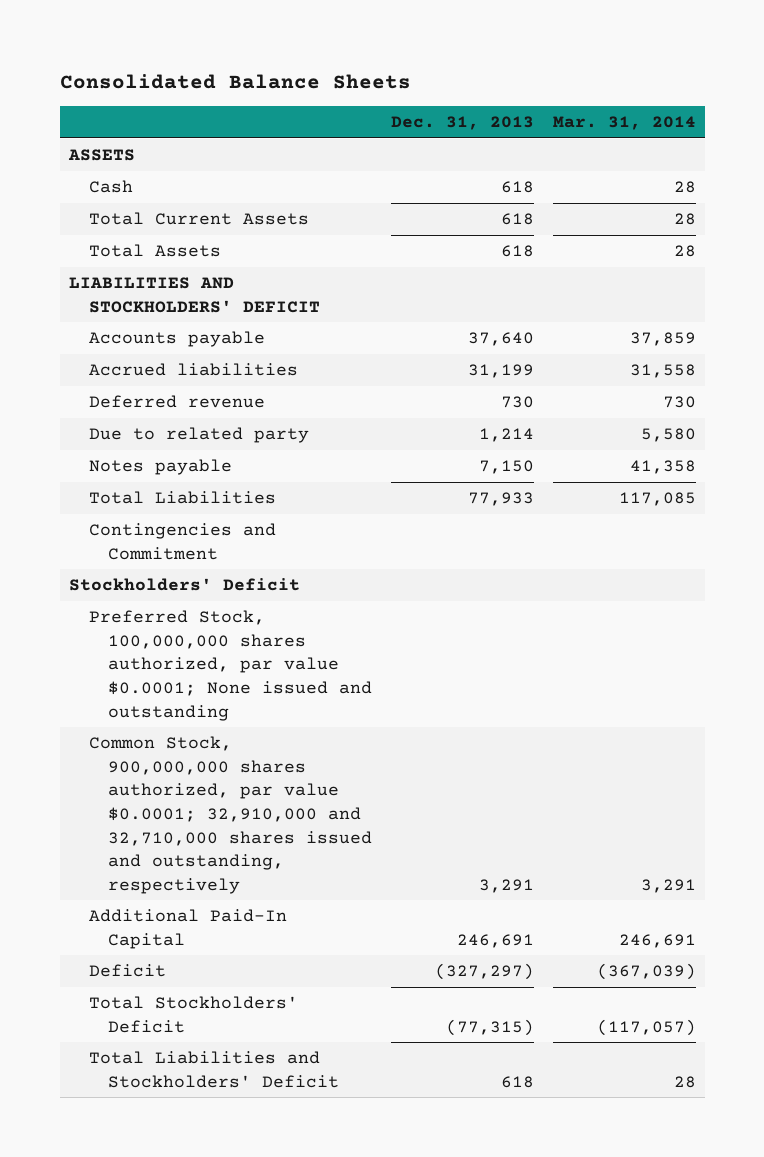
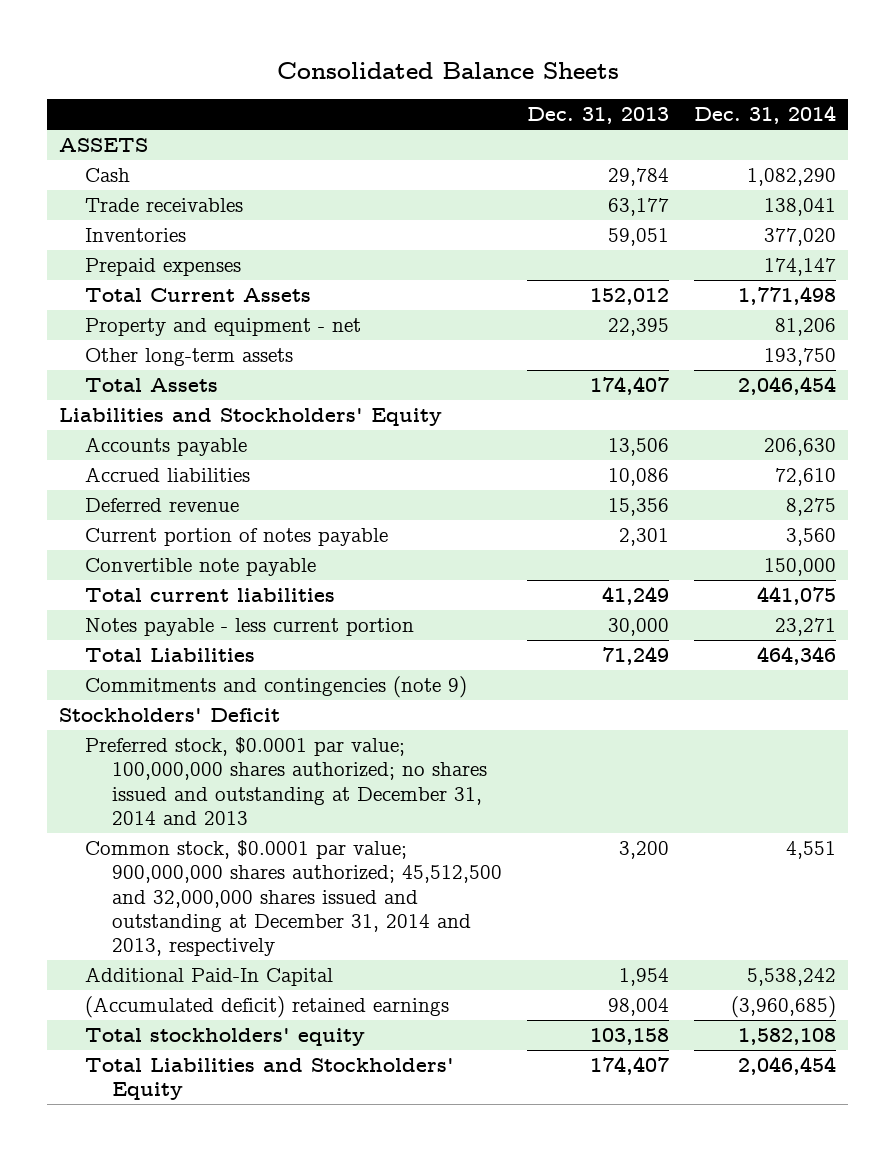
[552,116,696,131] Mar. 31, 2014 -> none
none -> [693,105,836,125] Dec. 31, 2014
[88,427,309,444] Due to related party -> none
[500,181,534,194] 618 -> [607,168,669,187] 29,784
none -> [85,198,244,213] Trade receivables
none -> [85,228,187,243] Inventories
none -> [85,258,242,277] Prepaid expenses
[500,213,534,226] 618 -> [589,288,669,306] 152,012
none -> [85,318,362,337] Property and equipment - net
none -> [85,348,294,367] Other long-term assets
[500,245,534,258] 618 -> [589,376,669,396] 174,407
[68,277,320,313] LIABILITIES AND STOCKHOLDERS' DEFICIT -> [59,408,443,427] Liabilities and Stockholders' Equity
[467,332,534,347] 37,640 -> [607,438,669,457] 13,506
[467,364,534,379] 31,199 -> [607,468,669,487] 10,086
[500,396,534,409] 730 -> [607,498,669,517] 15,356
[88,459,232,476] Notes payable -> [85,528,389,547] Current portion of notes payable
[478,460,534,475] 7,150 -> [618,528,669,547] 2,301
none -> [85,558,317,577] Convertible note payable
none -> [85,588,336,603] Total current liabilities
none -> [85,618,415,637] Notes payable - less current portion
[467,492,534,507] 77,933 -> [601,646,669,666] 71,249
[88,523,276,560] Contingencies and Commitment -> [85,676,468,699] Commitments and contingencies (note 9)
[88,610,373,721] Preferred Stock, 100,000,000 shares authorized, par value $0.0001; None issued and outstanding -> [85,737,487,826] Preferred stock, $0.0001 par value; 100,000,000 shares authorized; no shares issued and outstanding at December 31, 2014 and 2013
[88,736,373,894] Common Stock, 900,000,000 shares authorized, par value $0.0001; 32,910,000 and 32,710,000 shares issued and outstanding, respectively -> [85,840,502,957] Common stock, $0.0001 par value; 900,000,000 shares authorized; 45,512,500 and 32,000,000 shares issued and outstanding at December 31, 2014 and 2013, respectively
[478,878,534,893] 3,291 -> [618,841,669,860] 3,200
[456,933,534,948] 246,691 -> [618,968,669,987] 1,954
[88,964,166,978] Deficit -> [85,996,450,1019] (Accumulated deficit) retained earnings
[434,963,534,981] (327,297) -> [607,998,669,1017] 98,004
[88,996,298,1033] Total Stockholders' Deficit -> [85,1028,366,1047] Total stockholders' equity
[445,1018,534,1036] (77,315) -> [589,1028,669,1046] 103,158
[88,1051,340,1088] Total Liabilities and Stockholders' Deficit -> [85,1058,455,1101] Total Liabilities and Stockholders' Equity
[500,1075,534,1088] 618 -> [589,1056,669,1076] 174,407

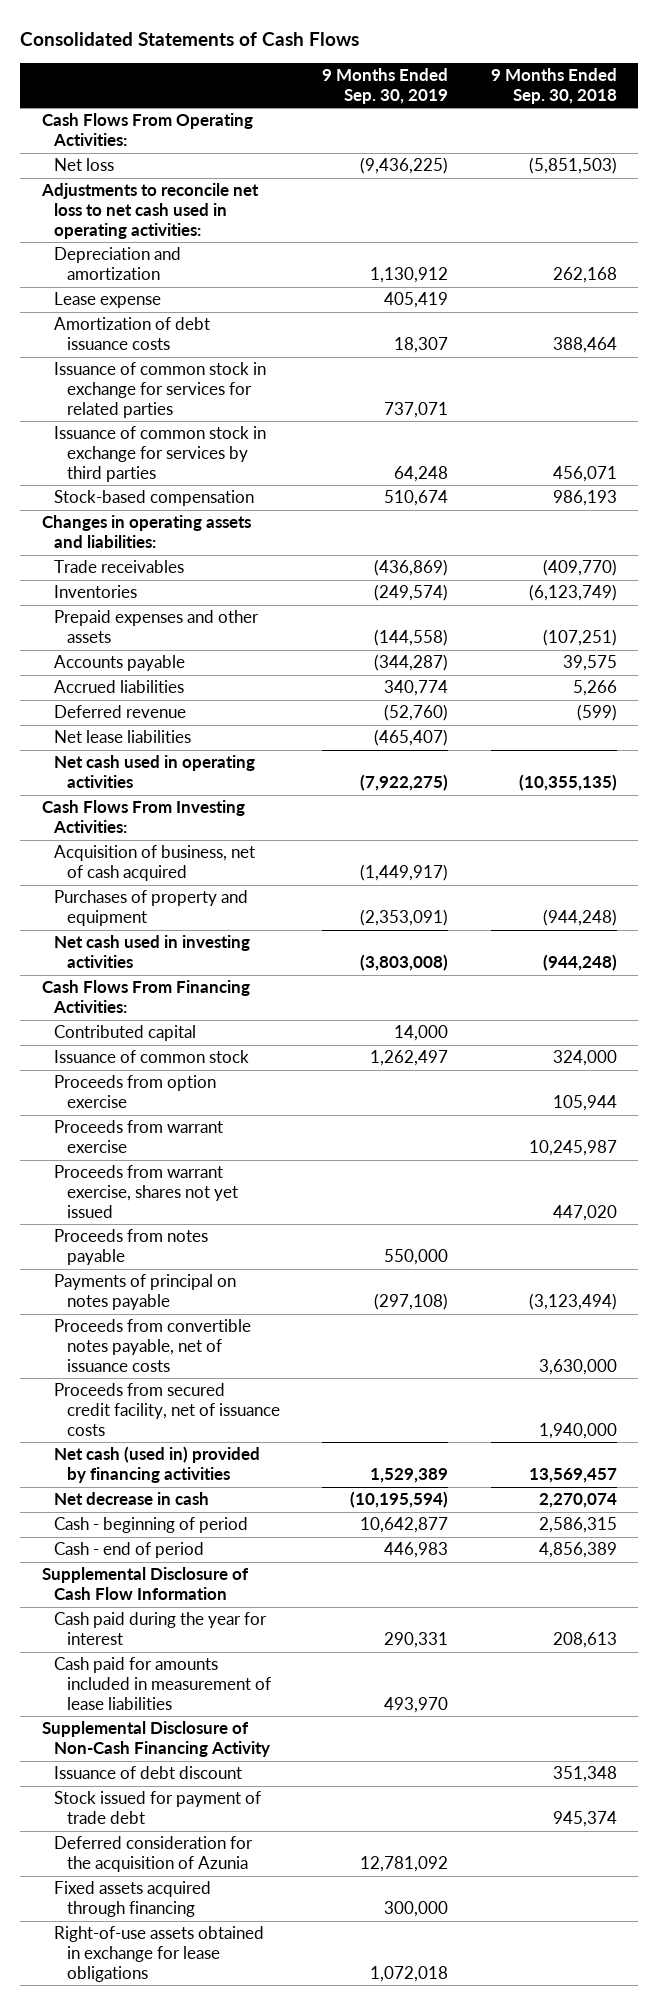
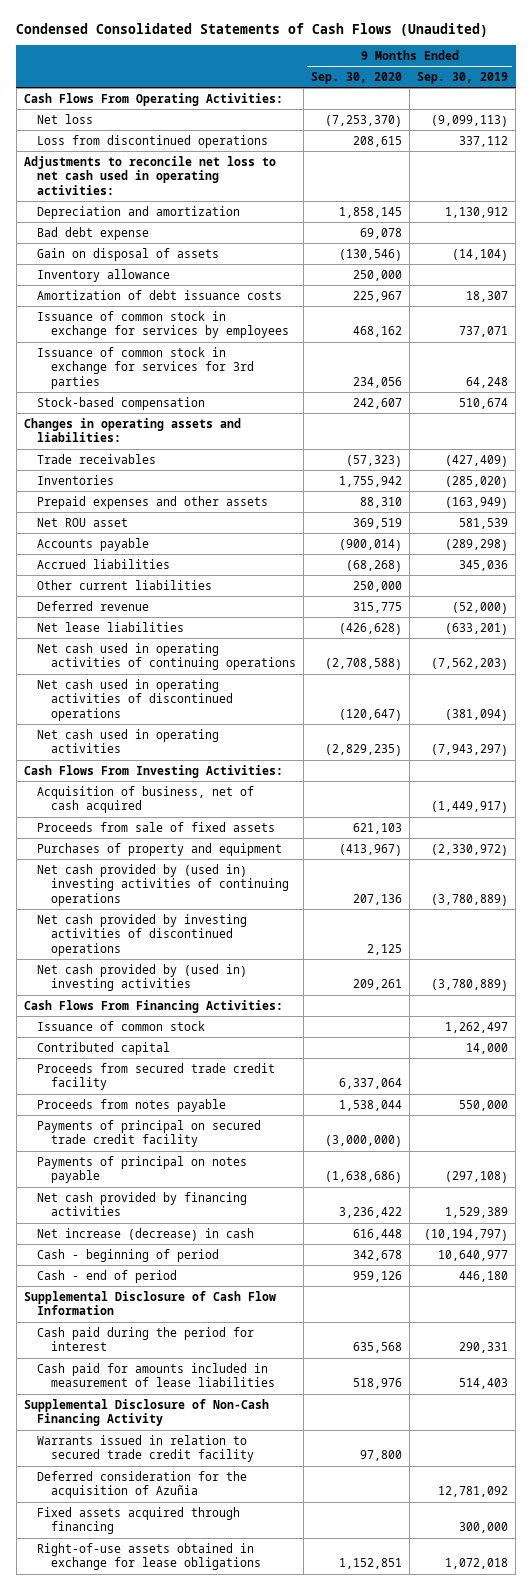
[20,32,360,47] Consolidated Statements of Cash Flows -> [16,22,489,37] Condensed Consolidated Statements of Cash Flows (Unaudited)
[490,68,617,104] 9 Months Ended Sep. 30, 2018 -> none
none -> [311,71,403,84] Sep. 30, 2020
[360,157,449,175] (9,436,225) -> [431,114,509,127] (9,099,113)
none -> [37,134,269,148] Loss from discontinued operations
[54,292,162,309] Lease expense -> none
none -> [37,226,150,240] Bad debt expense
none -> [37,247,220,261] Gain on disposal of assets
none -> [37,268,171,282] Inventory allowance
[54,362,267,418] Issuance of common stock in exchange for services for related parties -> [37,310,290,339] Issuance of common stock in exchange for services by employees
[54,426,267,482] Issuance of common stock in exchange for services by third parties -> [37,346,255,389] Issuance of common stock in exchange for services for 3rd parties
[374,559,449,577] (436,869) -> [445,454,509,467] (427,409)
[374,584,449,602] (249,574) -> [445,475,509,488] (285,020)
[374,629,449,647] (144,558) -> [445,496,509,509] (163,949)
none -> [37,517,129,527] Net ROU asset
[374,654,449,672] (344,287) -> [445,538,509,551] (289,298)
[384,680,449,697] 340,774 -> [459,559,509,571] 345,036
none -> [37,579,213,590] Other current liabilities
[384,704,449,722] (52,760) -> [452,601,509,614] (52,000)
[374,729,449,747] (465,407) -> [445,622,509,635] (633,201)
none -> [37,642,297,671] Net cash used in operating activities of continuing operations
none -> [37,678,234,721] Net cash used in operating activities of discontinued operations
[360,774,449,792] (7,922,275) -> [431,744,509,757] (7,943,297)
none -> [37,821,276,832] Proceeds from sale of fixed assets
[360,909,449,927] (2,353,091) -> [431,843,509,856] (2,330,972)
none -> [37,863,290,906] Net cash provided by (used in) investing activities of continuing operations
none -> [37,913,248,956] Net cash provided by investing activities of discontinued operations
[54,935,251,969] Net cash used in investing activities -> [37,963,248,992] Net cash provided by (used in) investing activities
[360,954,449,972] (3,803,008) -> [431,979,509,992] (3,780,889)
[54,1075,217,1109] Proceeds from option exercise -> none
[54,1120,224,1154] Proceeds from warrant exercise -> none
[54,1165,238,1218] Proceeds from warrant exercise, shares not yet issued -> none
[54,1025,197,1042] Contributed capital -> [37,1041,171,1055] Contributed capital
none -> [37,1062,276,1091] Proceeds from secured trade credit facility
none -> [37,1119,262,1148] Payments of principal on secured trade credit facility
[54,1319,252,1372] Proceeds from convertible notes payable, net of issuance costs -> none
[54,1383,280,1436] Proceeds from secured credit facility, net of issuance costs -> none
[54,1446,261,1484] Net cash (used in) provided by financing activities -> [37,1191,248,1217] Net cash provided by financing activities
[54,1492,210,1506] Net decrease in cash -> [37,1227,255,1241] Net increase (decrease) in cash
[350,1491,449,1509] (10,195,594) -> [424,1228,509,1241] (10,194,797)
[360,1517,449,1534] 10,642,877 -> [438,1249,509,1261] 10,640,977
[384,1542,449,1559] 446,983 -> [459,1270,509,1282] 446,180
[54,1612,268,1646] Cash paid during the year for interest -> [37,1326,255,1352] Cash paid during the period for interest
[384,1696,449,1713] 493,970 -> [459,1378,509,1390] 514,403
[54,1766,243,1780] Issuance of debt discount -> none
[54,1791,262,1825] Stock issued for payment of trade debt -> none
none -> [37,1434,255,1463] Warrants issued in relation to secured trade credit facility
[54,1836,254,1873] Deferred consideration for the acquisition of Azunia -> [37,1470,248,1499] Deferred consideration for the acquisition of Azuñia

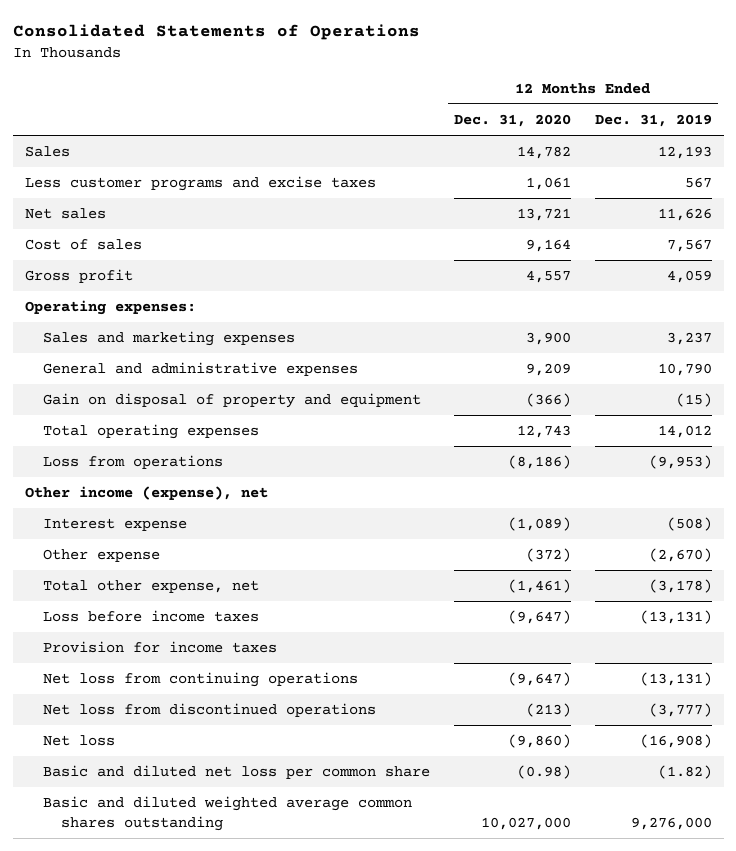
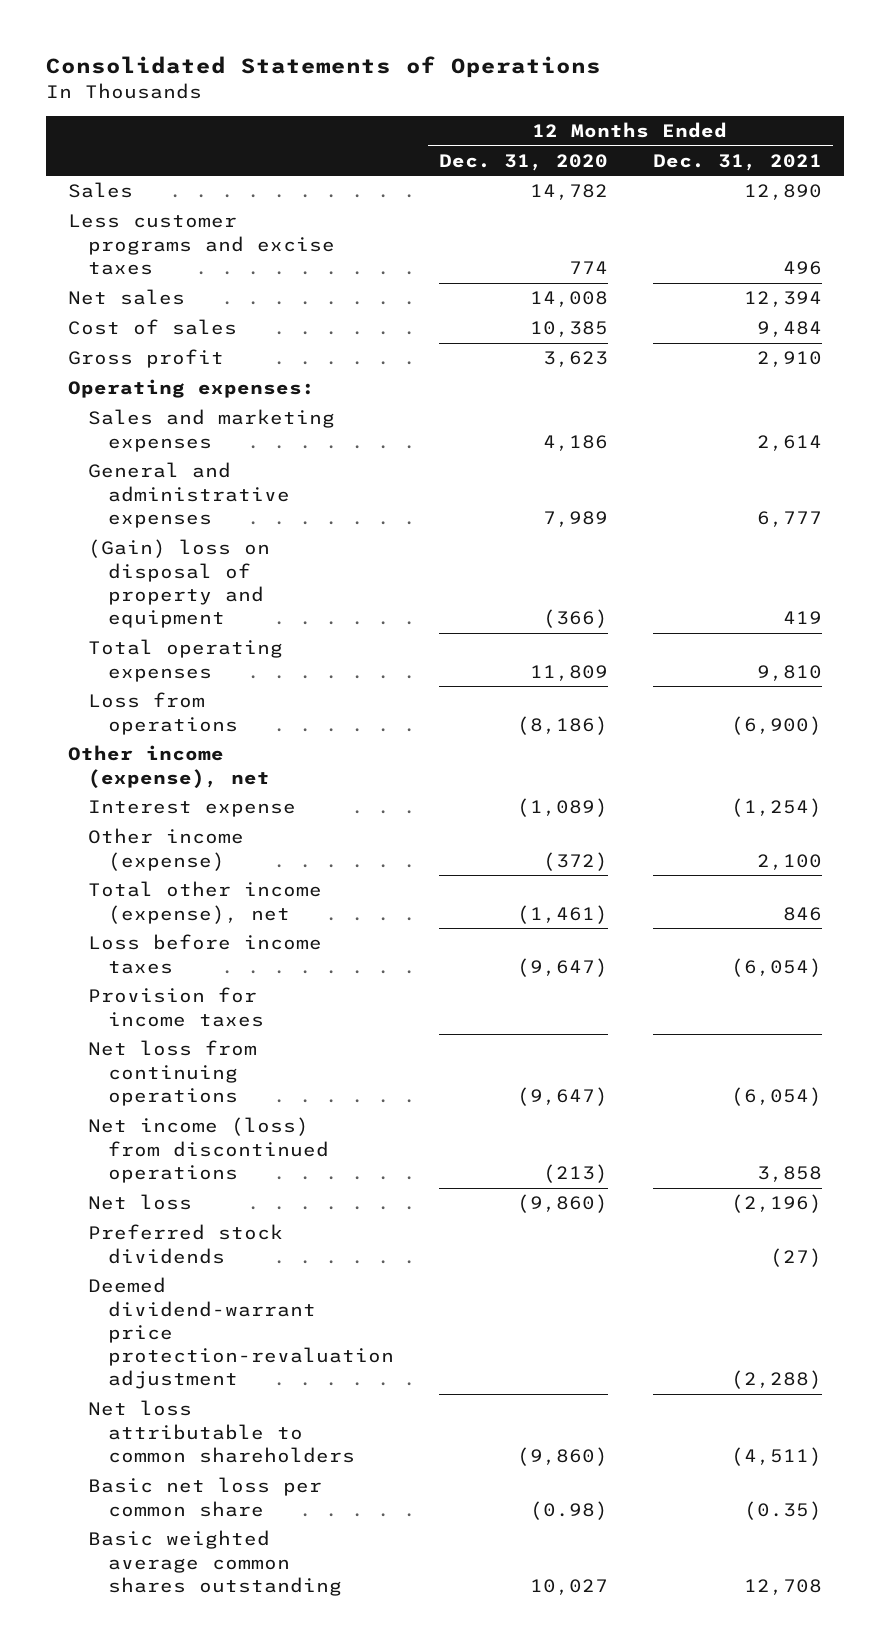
[594,114,712,128] Dec. 31, 2019 -> none
none -> [652,153,822,171] Dec. 31, 2021
[525,177,571,191] 1,061 -> [568,260,608,274] 774
[516,208,571,222] 13,721 -> [529,291,608,308] 14,008
[525,239,571,253] 9,164 -> [529,321,608,338] 10,385
[525,270,571,284] 4,557 -> [542,351,608,368] 3,623
[525,332,571,346] 3,900 -> [542,434,608,451] 4,186
[525,363,571,377] 9,209 -> [542,510,608,527] 7,989
[42,393,421,409] Gain on disposal of property and equipment -> [87,539,270,629] (Gain) loss on disposal of property and equipment
[516,425,571,439] 12,743 -> [529,664,608,681] 11,809
[42,549,160,563] Other expense -> [87,828,244,871] Other income (expense)
[42,580,259,594] Total other expense, net -> [87,881,322,924] Total other income (expense), net
[42,703,376,718] Net loss from discontinued operations -> [87,1117,330,1183] Net income (loss) from discontinued operations
none -> [87,1224,283,1264] Preferred stock dividends
none -> [87,1277,395,1390] Deemed dividend-warrant price protection-revaluation adjustment
none -> [87,1400,356,1463] Net loss attributable to common shareholders
[42,765,430,780] Basic and diluted net loss per common share -> [87,1477,322,1517] Basic net loss per common share
[42,796,412,831] Basic and diluted weighted average common shares outstanding -> [87,1530,343,1596] Basic weighted average common shares outstanding
[480,816,571,830] 10,027,000 -> [529,1578,608,1595] 10,027

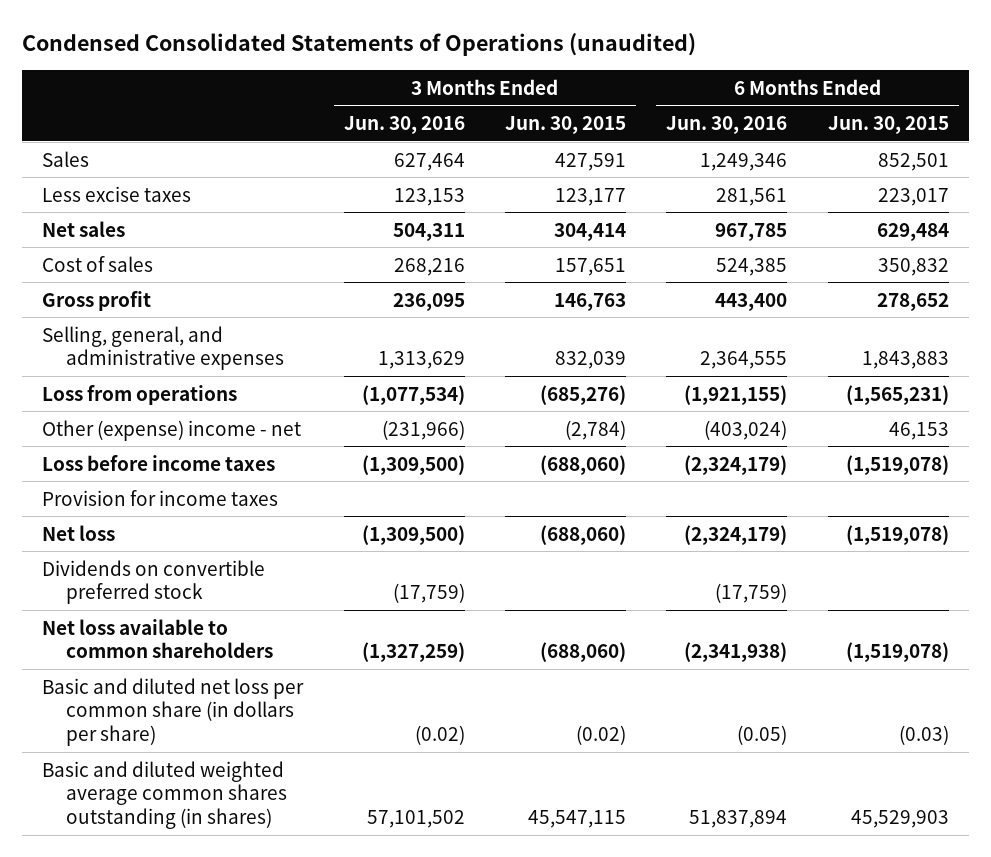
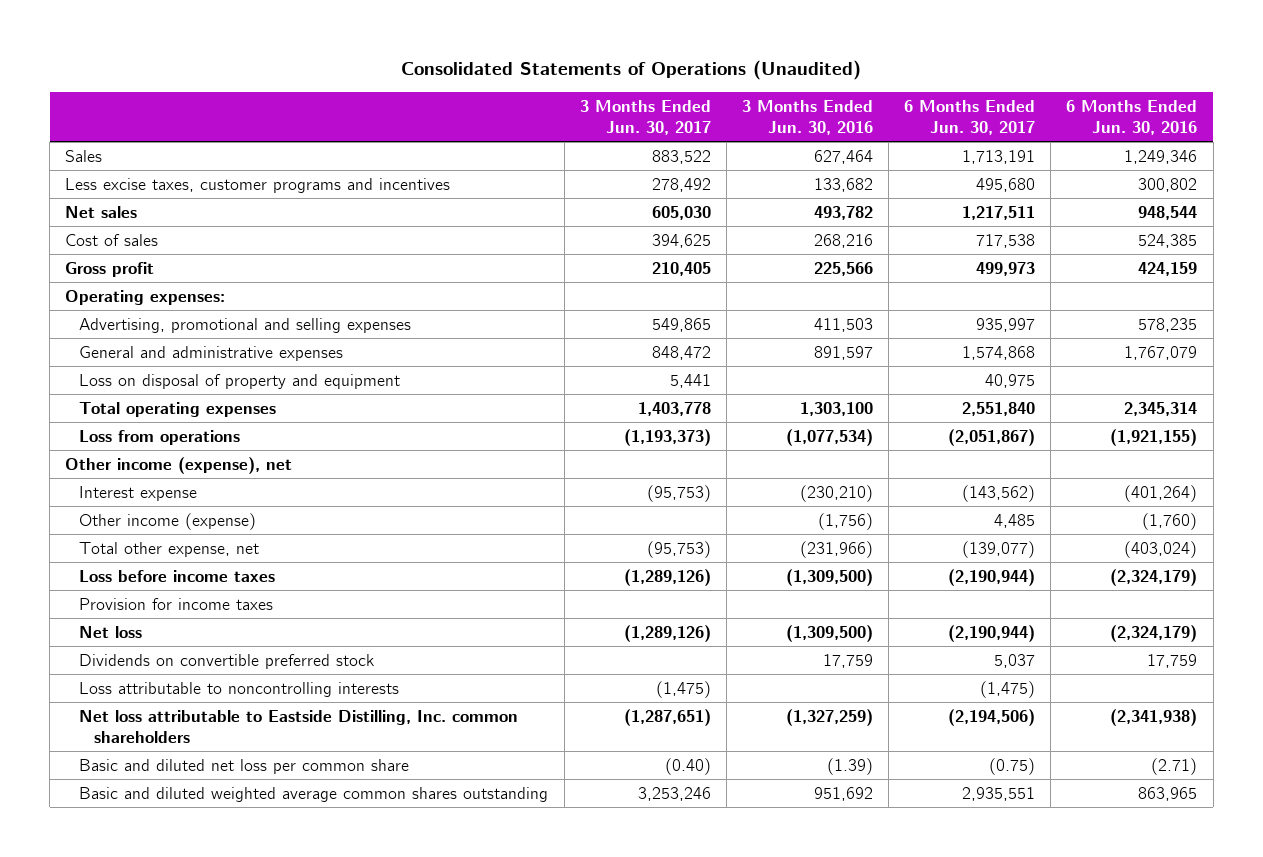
[22,33,697,57] Condensed Consolidated Statements of Operations (unaudited) -> [401,60,862,81] Consolidated Statements of Operations (Unaudited)
[504,115,626,134] Jun. 30, 2015 -> none
[827,115,949,134] Jun. 30, 2015 -> none
none -> [579,100,711,135] 3 Months Ended Jun. 30, 2017
none -> [904,100,1036,135] 6 Months Ended Jun. 30, 2017
[42,185,192,202] Less excise taxes -> [65,177,451,193] Less excise taxes, customer programs and incentives
[393,187,465,206] 123,153 -> [813,177,873,192] 133,682
[716,187,788,206] 281,561 -> [1138,177,1198,192] 300,802
[392,222,465,241] 504,311 -> [813,205,873,220] 493,782
[715,222,788,241] 967,785 -> [1138,205,1198,220] 948,544
[392,292,465,311] 236,095 -> [813,261,873,276] 225,566
[715,292,788,311] 443,400 -> [1138,261,1198,276] 424,159
none -> [65,289,226,305] Operating expenses:
[42,325,285,371] Selling, general, and administrative expenses -> [79,317,412,333] Advertising, promotional and selling expenses
[377,351,465,370] 1,313,629 -> [813,317,873,332] 411,503
[700,351,788,370] 2,364,555 -> [1138,317,1198,332] 578,235
none -> [79,345,344,361] General and administrative expenses
none -> [79,373,401,389] Loss on disposal of property and equipment
none -> [79,401,277,417] Total operating expenses
none -> [65,456,293,474] Other income (expense), net
none -> [79,485,198,501] Interest expense
[42,419,302,441] Other (expense) income - net -> [79,512,257,530] Other income (expense)
[381,419,465,440] (231,966) -> [817,512,873,530] (1,756)
[704,419,788,440] (403,024) -> [1142,512,1198,530] (1,760)
none -> [79,541,260,557] Total other expense, net
[392,583,465,604] (17,759) -> [822,653,873,668] 17,759
[715,583,788,604] (17,759) -> [1147,653,1198,668] 17,759
none -> [79,681,400,697] Loss attributable to noncontrolling interests
[42,618,274,659] Net loss available to common shareholders -> [79,709,519,743] Net loss attributable to Eastside Distilling, Inc. common shareholders
[42,677,305,747] Basic and diluted net loss per common share (in dollars per share) -> [79,758,410,774] Basic and diluted net loss per common share
[414,725,465,746] (0.02) -> [826,757,873,775] (1.39)
[737,725,788,746] (0.05) -> [1151,757,1198,775] (2.71)
[42,760,288,830] Basic and diluted weighted average common shares outstanding (in shares) -> [79,786,549,802] Basic and diluted weighted average common shares outstanding
[366,810,465,829] 57,101,502 -> [813,786,873,801] 951,692
[689,810,788,829] 51,837,894 -> [1138,786,1198,801] 863,965

